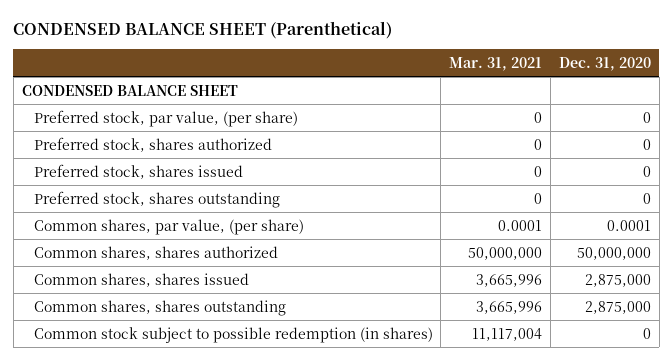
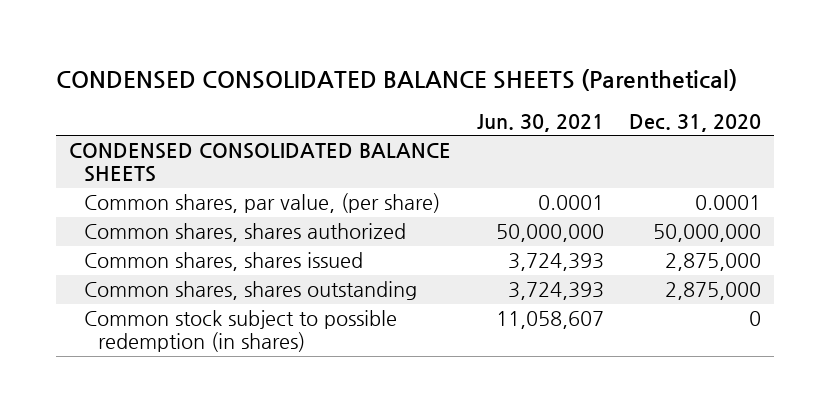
[13,21,393,40] CONDENSED BALANCE SHEET (Parenthetical) -> [56,68,738,91] CONDENSED CONSOLIDATED BALANCE SHEETS (Parenthetical)
[449,56,543,71] Mar. 31, 2021 -> none
none -> [476,113,604,132] Jun. 30, 2021
[33,109,298,127] Preferred stock, par value, (per share) -> none
[33,136,272,152] Preferred stock, shares authorized -> none
[33,163,243,179] Preferred stock, shares issued -> none
[33,190,280,208] Preferred stock, shares outstanding -> none
[21,84,238,96] CONDENSED BALANCE SHEET -> [69,143,452,182] CONDENSED CONSOLIDATED BALANCE SHEETS

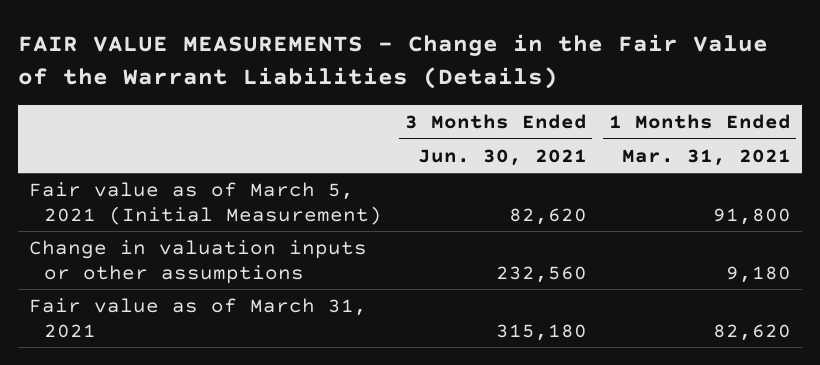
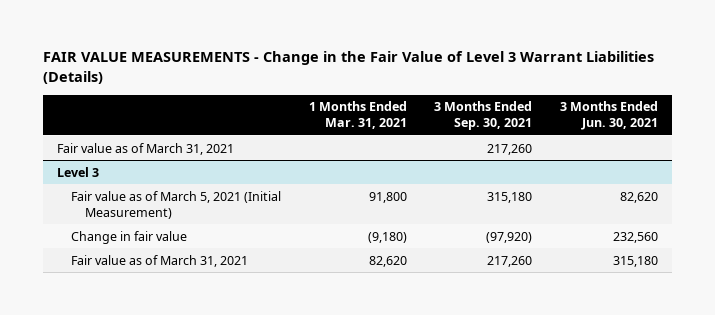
[18,34,769,89] FAIR VALUE MEASUREMENTS - Change in the Fair Value of the Warrant Liabilities (Details) -> [42,51,654,84] FAIR VALUE MEASUREMENTS - Change in the Fair Value of Level 3 Warrant Liabilities (Details)
none -> [434,101,533,131] 3 Months Ended Sep. 30, 2021
none -> [56,142,234,155] Fair value as of March 31, 2021
none -> [56,166,99,177] Level 3
[29,239,368,284] Change in valuation inputs or other assumptions -> [70,230,187,244] Change in fair value
[725,265,791,283] 9,180 -> [367,231,407,243] (9,180)

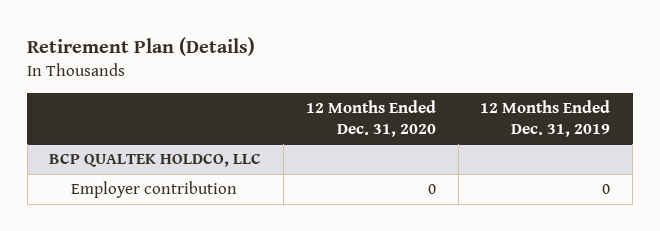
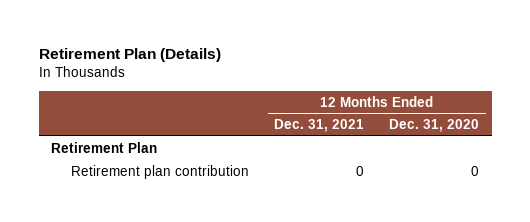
[480,100,611,137] 12 Months Ended Dec. 31, 2019 -> none
none -> [274,119,365,133] Dec. 31, 2021
[49,153,262,168] BCP QUALTEK HOLDCO, LLC -> none
none -> [51,141,158,153] Retirement Plan
[71,181,238,199] Employer contribution -> [71,164,250,179] Retirement plan contribution

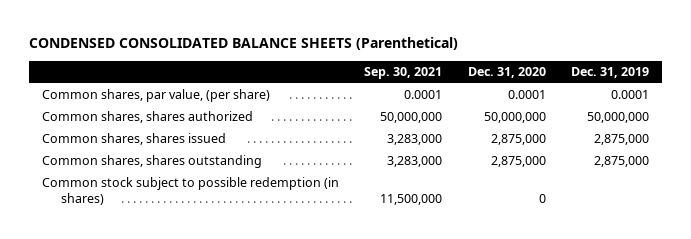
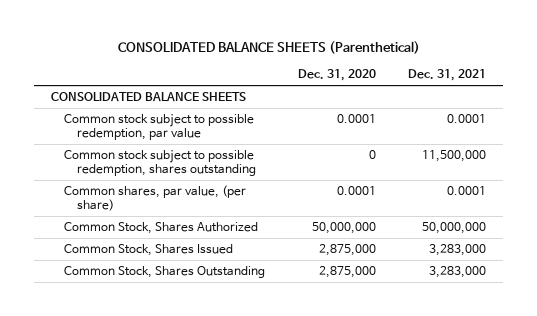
[29,37,459,51] CONDENSED CONSOLIDATED BALANCE SHEETS (Parenthetical) -> [117,40,420,54] CONSOLIDATED BALANCE SHEETS (Parenthetical)
[364,67,443,80] Sep. 30, 2021 -> none
[571,67,650,79] Dec. 31, 2019 -> none
none -> [408,69,487,82] Dec. 31, 2021
none -> [50,92,246,103] CONSOLIDATED BALANCE SHEETS
none -> [64,114,255,140] Common stock subject to possible redemption, par value
none -> [64,150,257,176] Common stock subject to possible redemption, shares outstanding
[41,177,339,206] Common stock subject to possible redemption (in shares) -> none
[41,111,253,124] Common shares, shares authorized -> [64,222,259,235] Common Stock, Shares Authorized
[41,133,226,146] Common shares, shares issued -> [64,244,234,257] Common Stock, Shares Issued
[41,155,262,169] Common shares, shares outstanding -> [64,266,266,279] Common Stock, Shares Outstanding

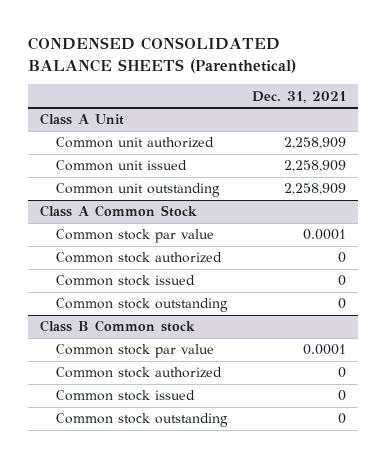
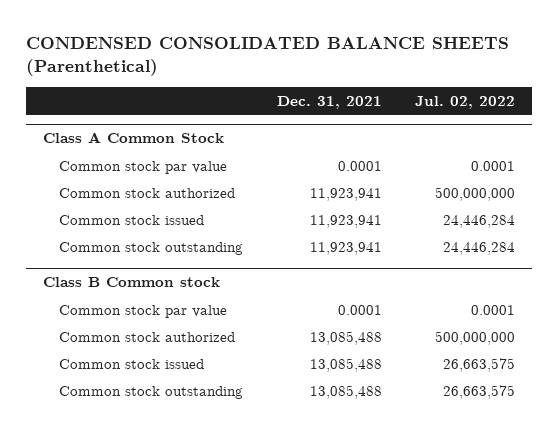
none -> [415,95,516,109] Jul. 02, 2022
[39,113,124,126] Class A Unit -> none
[56,137,215,149] Common unit authorized -> none
[56,160,188,172] Common unit issued -> none
[56,183,221,198] Common unit outstanding -> none
[337,252,346,264] 0 -> [309,187,382,201] 11,923,941
[337,275,346,287] 0 -> [309,214,382,228] 11,923,941
[337,298,346,310] 0 -> [309,241,382,255] 11,923,941
[337,367,346,379] 0 -> [309,330,382,345] 13,085,488
[337,390,346,402] 0 -> [309,357,382,372] 13,085,488
[337,413,346,425] 0 -> [309,384,382,399] 13,085,488

